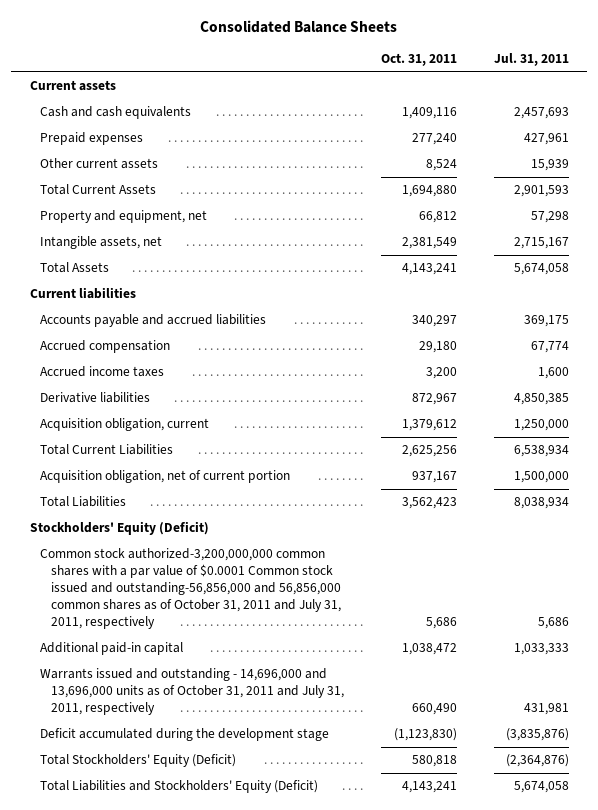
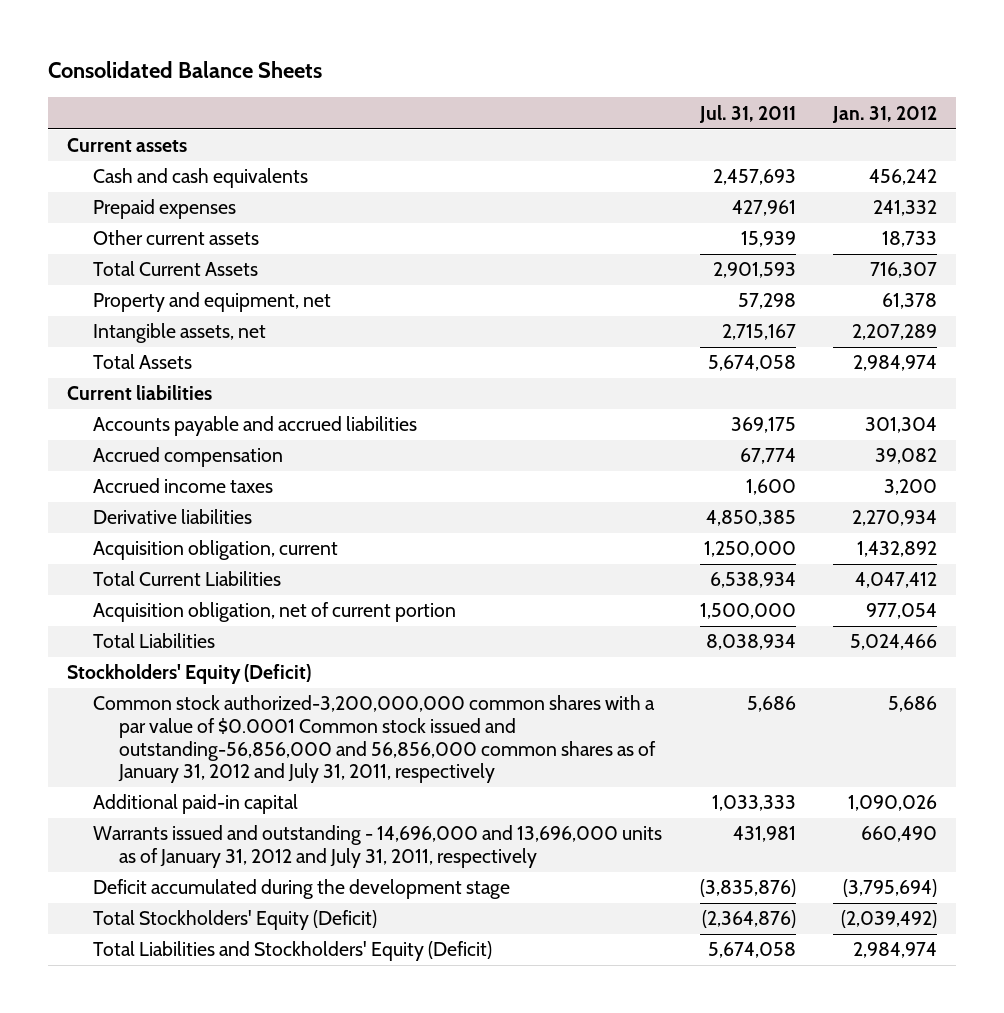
[380,53,457,67] Oct. 31, 2011 -> none
none -> [832,105,938,123] Jan. 31, 2012
[40,548,342,630] Common stock authorized-3,200,000,000 common shares with a par value of $0.0001 Common stock issued and outstanding-56,856,000 and 56,856,000 common shares as of October 31, 2011 and July 31, 2011, respectively -> [92,695,657,784] Common stock authorized-3,200,000,000 common shares with a par value of $0.0001 Common stock issued and outstanding-56,856,000 and 56,856,000 common shares as of January 31, 2012 and July 31, 2011, respectively
[40,668,345,716] Warrants issued and outstanding - 14,696,000 and 13,696,000 units as of October 31, 2011 and July 31, 2011, respectively -> [92,825,662,869] Warrants issued and outstanding - 14,696,000 and 13,696,000 units as of January 31, 2012 and July 31, 2011, respectively

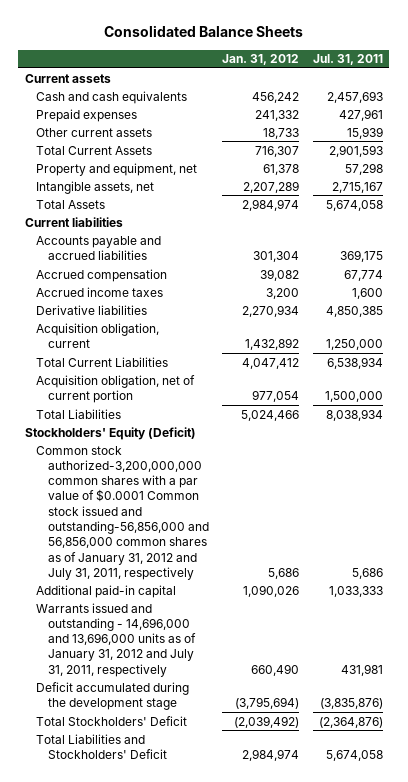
[92,910,377,931] Total Stockholders' Equity (Deficit) -> [36,715,188,726] Total Stockholders' Deficit
[92,941,492,962] Total Liabilities and Stockholders' Equity (Deficit) -> [36,733,167,759] Total Liabilities and Stockholders' Deficit

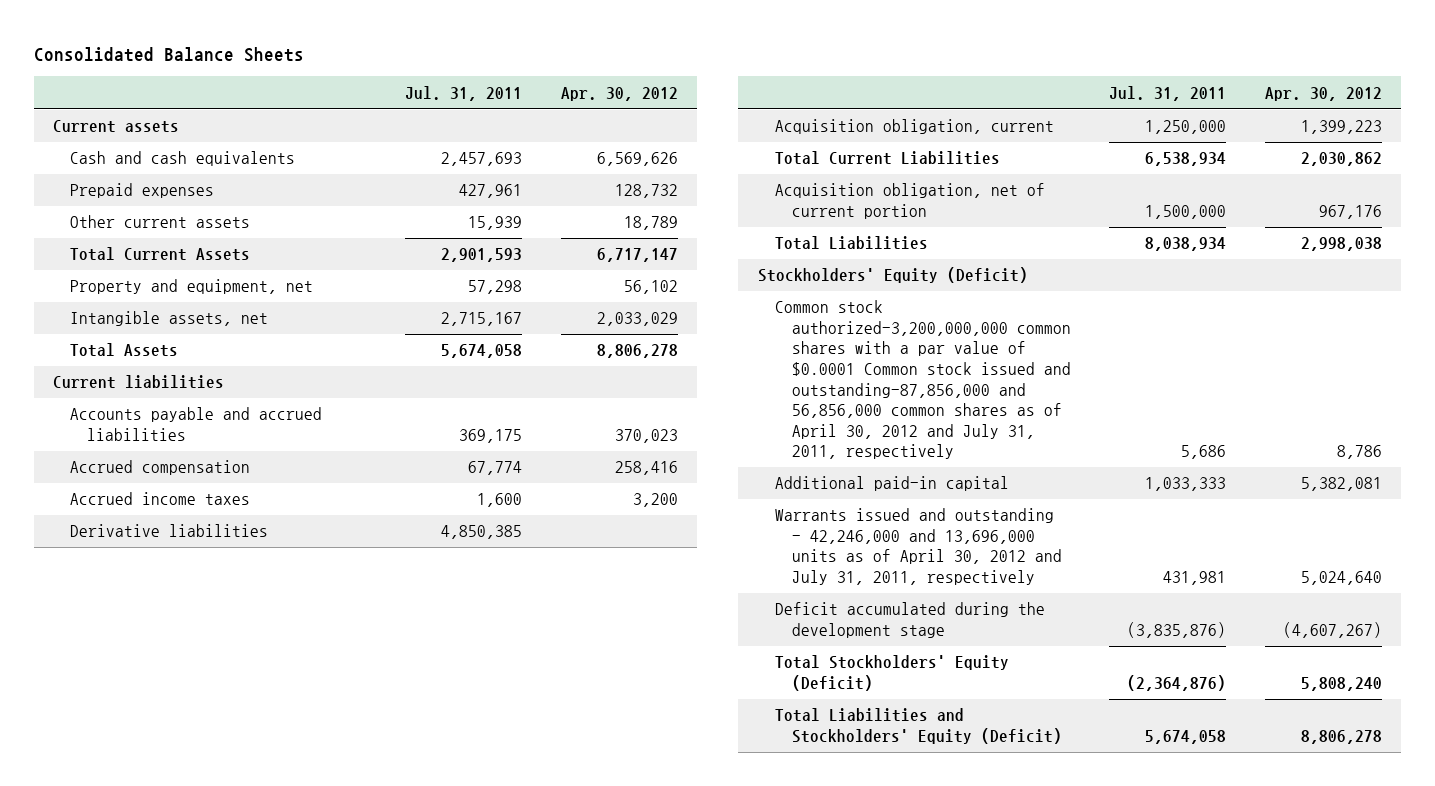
[222,54,300,66] Jan. 31, 2012 -> none
none -> [560,86,678,101] Apr. 30, 2012
[36,445,209,580] Common stock authorized-3,200,000,000 common shares with a par value of $0.0001 Common stock issued and outstanding-56,856,000 and 56,856,000 common shares as of January 31, 2012 and July 31, 2011, respectively -> [774,300,1071,460] Common stock authorized-3,200,000,000 common shares with a par value of $0.0001 Common stock issued and outstanding-87,856,000 and 56,856,000 common shares as of April 30, 2012 and July 31, 2011, respectively
[36,602,196,677] Warrants issued and outstanding - 14,696,000 and 13,696,000 units as of January 31, 2012 and July 31, 2011, respectively -> [774,508,1062,586] Warrants issued and outstanding - 42,246,000 and 13,696,000 units as of April 30, 2012 and July 31, 2011, respectively
[36,715,188,726] Total Stockholders' Deficit -> [774,655,1009,691] Total Stockholders' Equity (Deficit)
[36,733,167,759] Total Liabilities and Stockholders' Deficit -> [774,708,1062,744] Total Liabilities and Stockholders' Equity (Deficit)

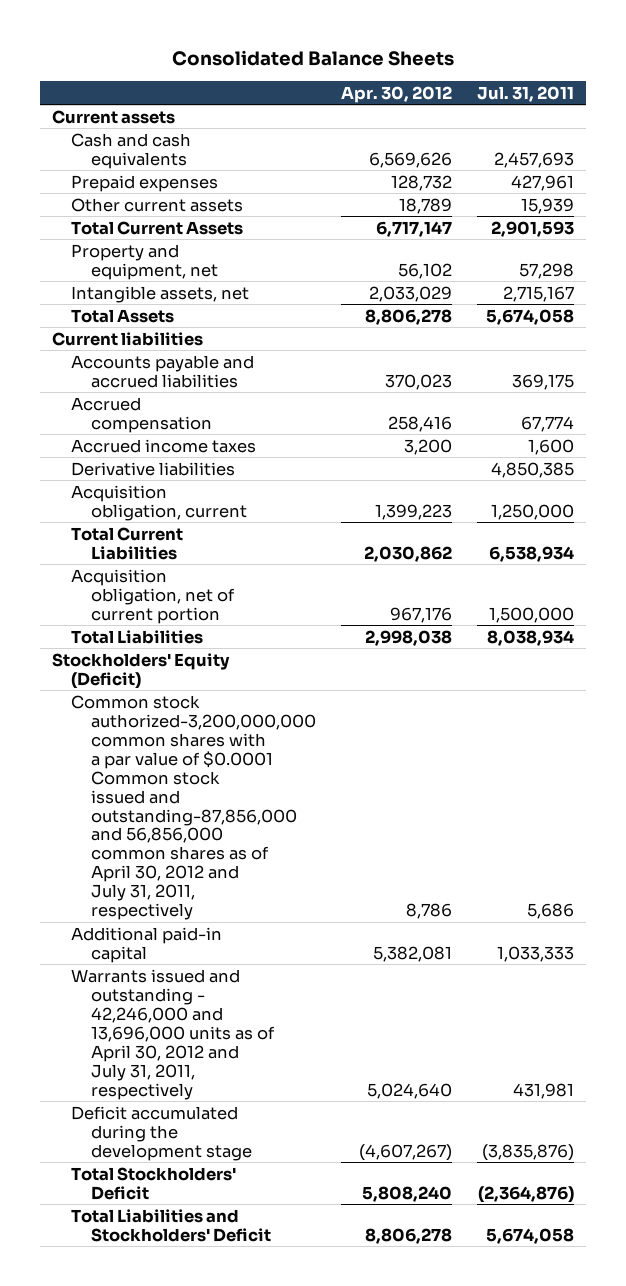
[774,655,1009,691] Total Stockholders' Equity (Deficit) -> [71,1166,237,1200] Total Stockholders' Deficit
[774,708,1062,744] Total Liabilities and Stockholders' Equity (Deficit) -> [71,1208,271,1242] Total Liabilities and Stockholders' Deficit

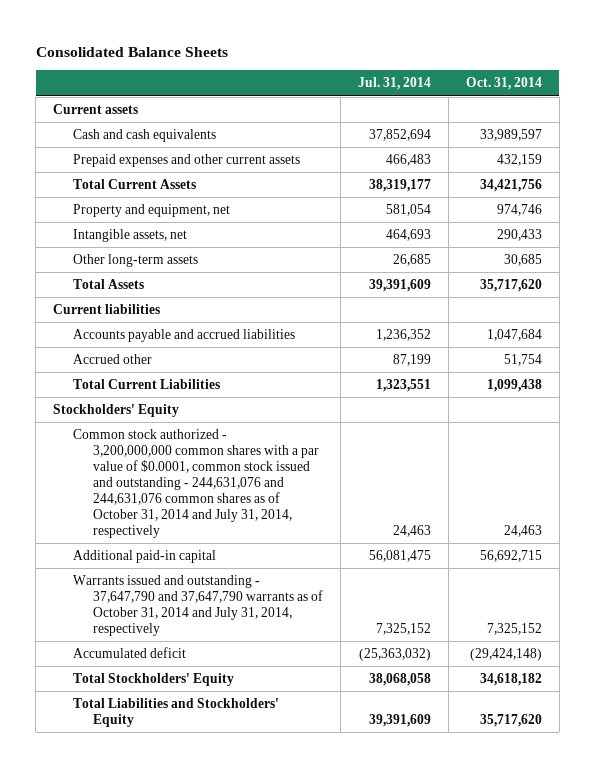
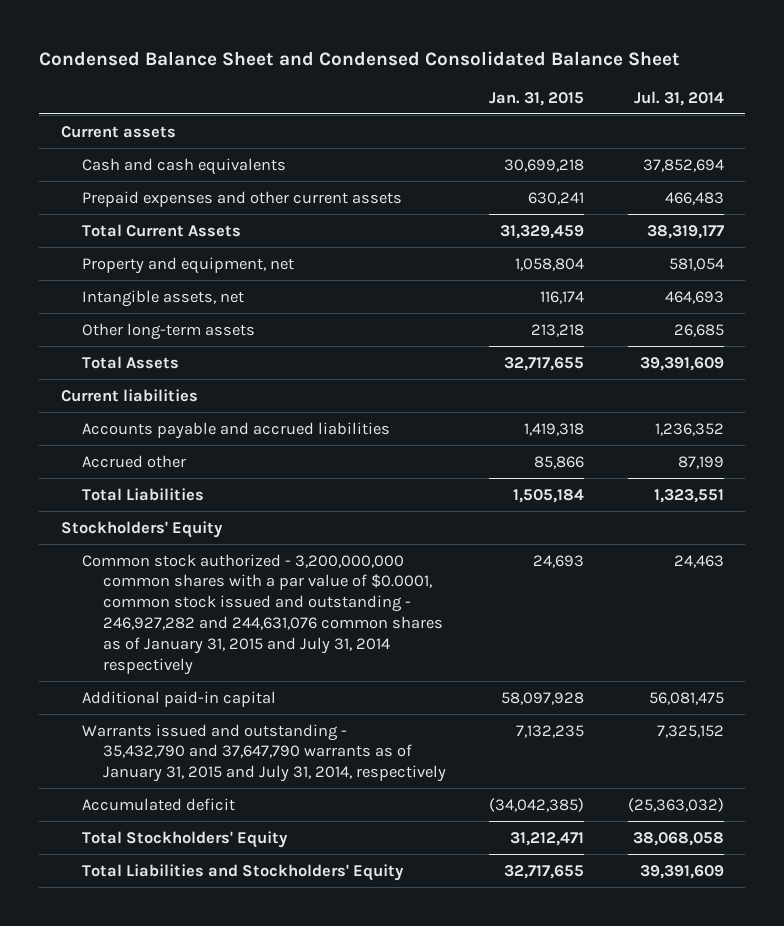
[35,46,228,57] Consolidated Balance Sheets -> [38,50,680,66] Condensed Balance Sheet and Condensed Consolidated Balance Sheet
[465,77,542,91] Oct. 31, 2014 -> none
none -> [489,91,585,106] Jan. 31, 2015
[73,379,221,390] Total Current Liabilities -> [81,487,204,501] Total Liabilities
[73,429,320,538] Common stock authorized - 3,200,000,000 common shares with a par value of $0.0001, common stock issued and outstanding - 244,631,076 and 244,631,076 common shares as of October 31, 2014 and July 31, 2014, respectively -> [81,553,443,675] Common stock authorized - 3,200,000,000 common shares with a par value of $0.0001, common stock issued and outstanding - 246,927,282 and 244,631,076 common shares as of January 31, 2015 and July 31, 2014 respectively
[73,575,324,636] Warrants issued and outstanding - 37,647,790 and 37,647,790 warrants as of October 31, 2014 and July 31, 2014, respectively -> [81,723,446,783] Warrants issued and outstanding - 35,432,790 and 37,647,790 warrants as of January 31, 2015 and July 31, 2014, respectively

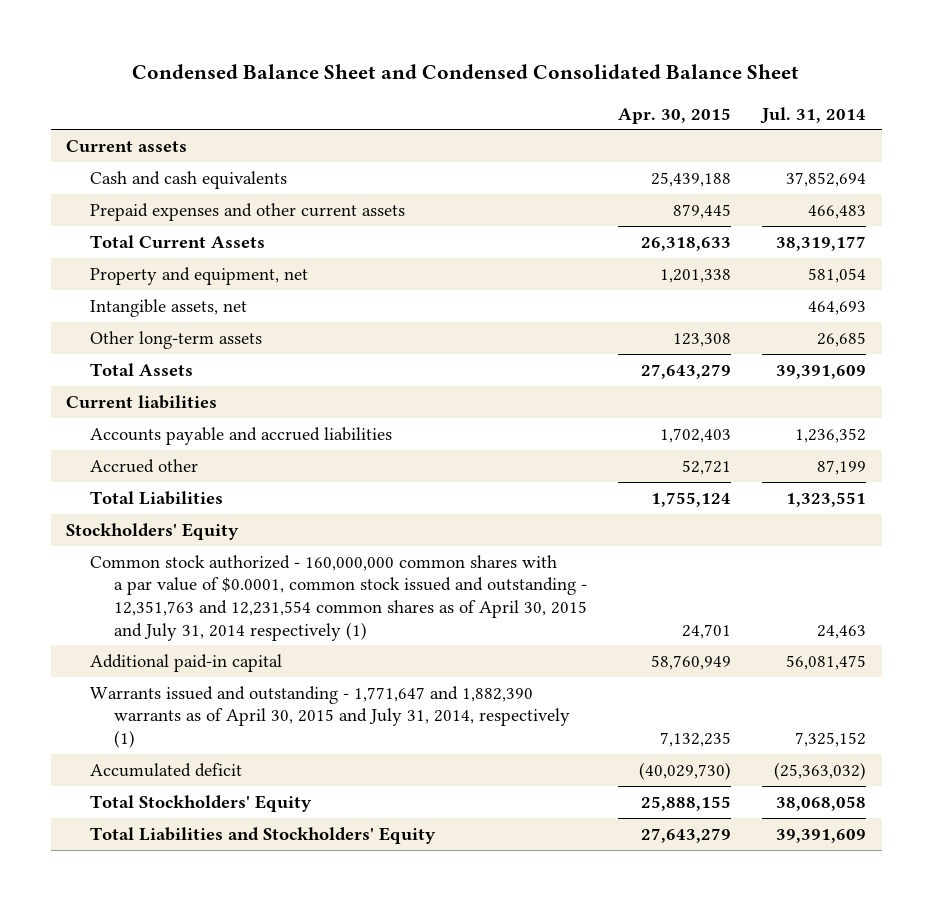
[489,91,585,106] Jan. 31, 2015 -> none
none -> [618,107,732,124] Apr. 30, 2015
[81,553,443,675] Common stock authorized - 3,200,000,000 common shares with a par value of $0.0001, common stock issued and outstanding - 246,927,282 and 244,631,076 common shares as of January 31, 2015 and July 31, 2014 respectively -> [90,554,587,641] Common stock authorized - 160,000,000 common shares with a par value of $0.0001, common stock issued and outstanding - 12,351,763 and 12,231,554 common shares as of April 30, 2015 and July 31, 2014 respectively (1)
[81,723,446,783] Warrants issued and outstanding - 35,432,790 and 37,647,790 warrants as of January 31, 2015 and July 31, 2014, respectively -> [90,685,570,748] Warrants issued and outstanding - 1,771,647 and 1,882,390 warrants as of April 30, 2015 and July 31, 2014, respectively (1)

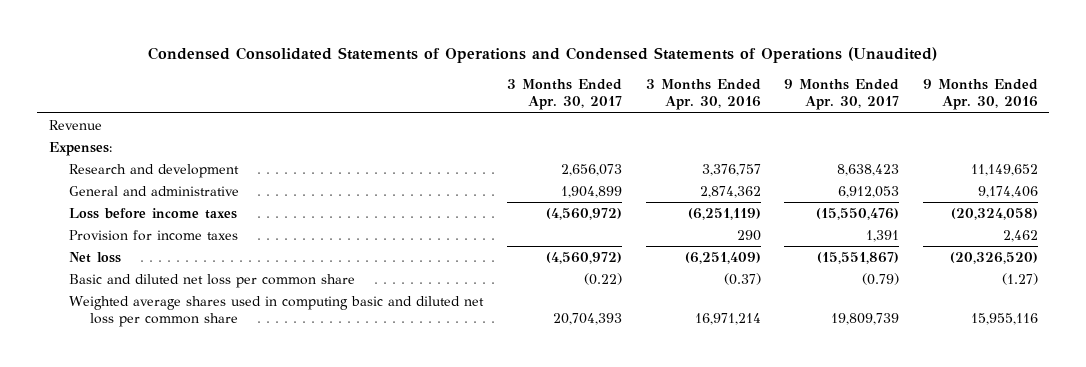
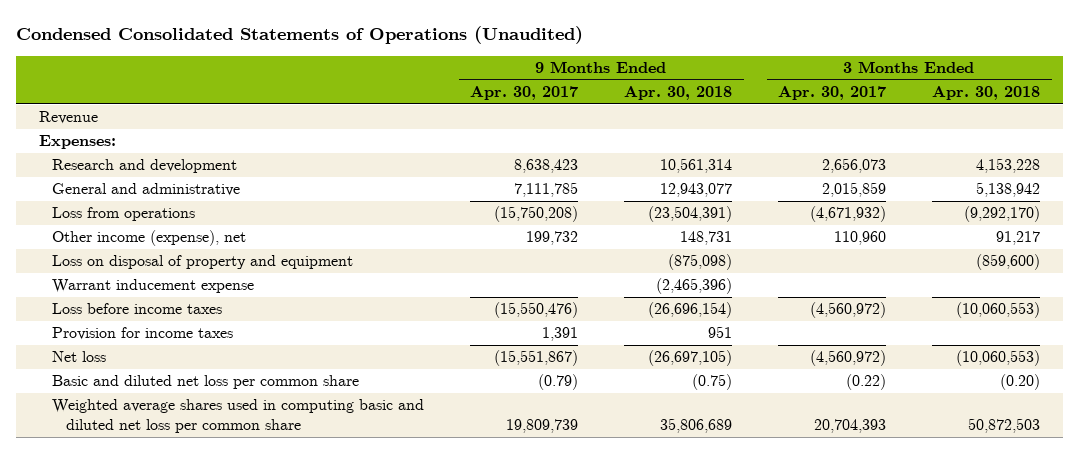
[148,46,938,63] Condensed Consolidated Statements of Operations and Condensed Statements of Operations (Unaudited) -> [16,26,584,45] Condensed Consolidated Statements of Operations (Unaudited)
[645,78,761,111] 3 Months Ended Apr. 30, 2016 -> none
[922,78,1038,111] 9 Months Ended Apr. 30, 2016 -> none
none -> [624,86,733,101] Apr. 30, 2018
none -> [932,86,1041,101] Apr. 30, 2018
[560,185,622,198] 1,904,899 -> [822,182,887,198] 2,015,859
[838,185,900,198] 6,912,053 -> [514,182,579,198] 7,111,785
none -> [52,207,196,222] Loss from operations
none -> [52,230,247,247] Other income (expense), net
none -> [52,255,354,270] Loss on disposal of property and equipment
none -> [52,279,255,294] Warrant inducement expense

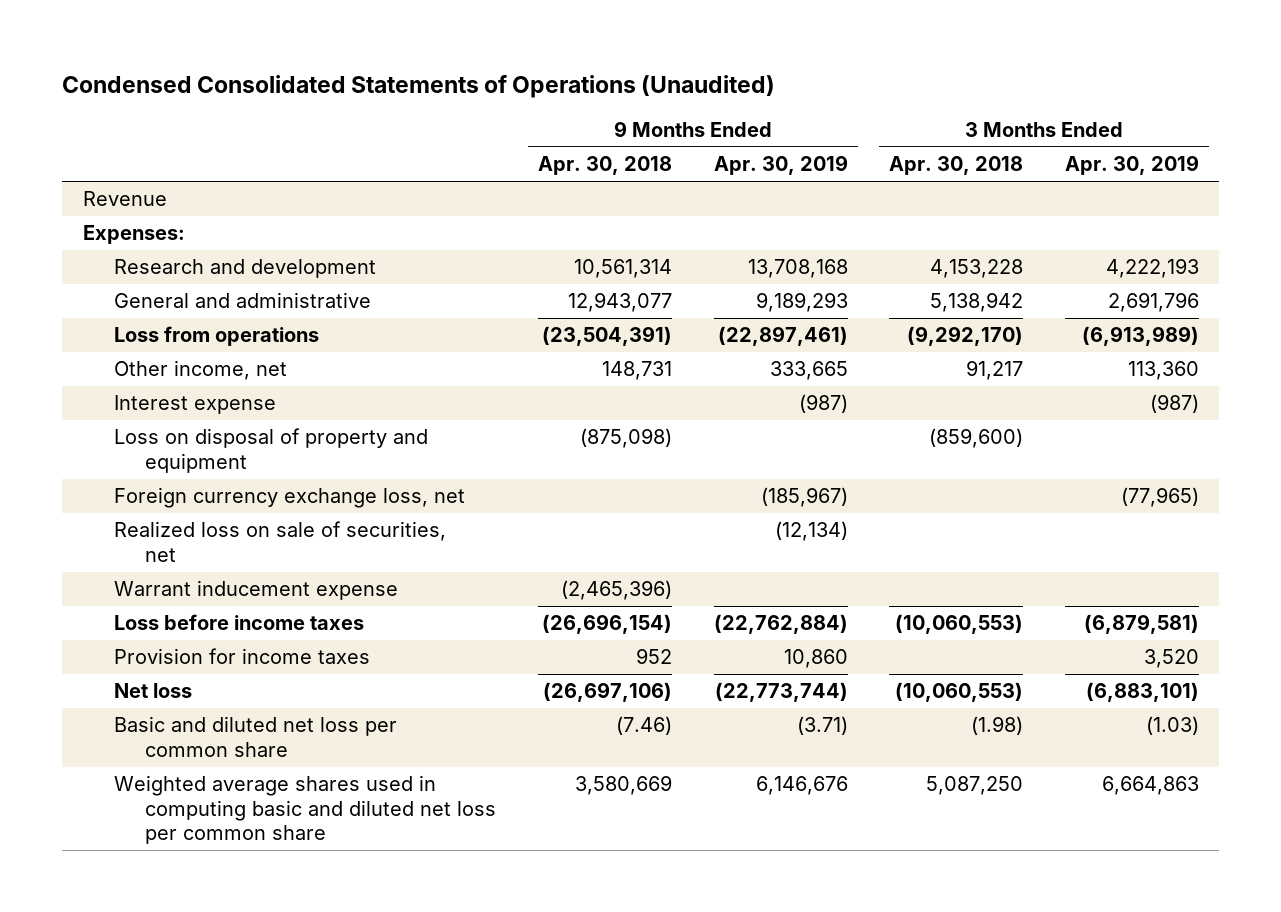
[470,86,579,101] Apr. 30, 2017 -> none
[778,86,887,101] Apr. 30, 2017 -> none
none -> [713,155,848,176] Apr. 30, 2019
none -> [1064,155,1199,176] Apr. 30, 2019
[52,230,247,247] Other income (expense), net -> [114,360,288,381] Other income, net
none -> [114,395,277,415] Interest expense
none -> [114,487,466,509] Foreign currency exchange loss, net
none -> [114,521,447,562] Realized loss on sale of securities, net
[708,326,733,339] 951 -> [635,648,672,665] 952
[648,350,733,367] (26,697,105) -> [542,682,672,703] (26,697,106)
[692,374,733,391] (0.75) -> [615,716,672,736] (7.46)
[1000,374,1041,391] (0.20) -> [971,716,1024,736] (1.98)
[660,418,733,434] 35,806,689 -> [574,775,672,796] 3,580,669
[968,418,1041,434] 50,872,503 -> [926,776,1024,796] 5,087,250

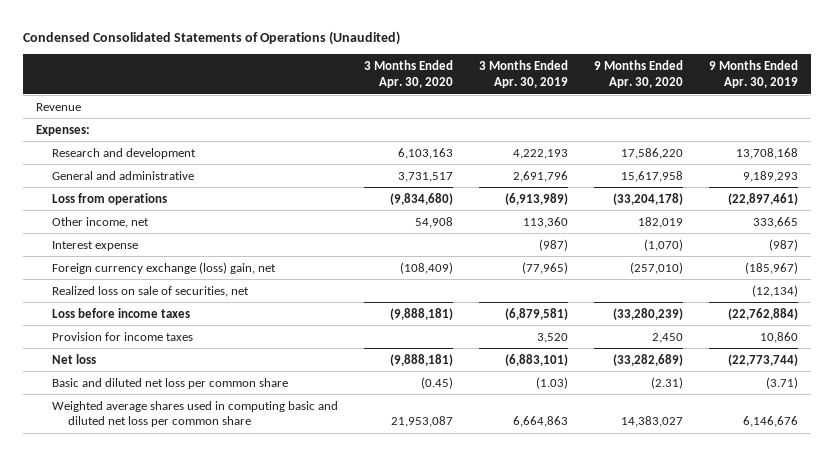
[537,156,672,176] Apr. 30, 2018 -> none
[889,156,1024,176] Apr. 30, 2018 -> none
none -> [363,60,453,88] 3 Months Ended Apr. 30, 2020
none -> [593,60,683,88] 9 Months Ended Apr. 30, 2020
[114,428,429,473] Loss on disposal of property and equipment -> none
[114,487,466,509] Foreign currency exchange loss, net -> [51,261,276,274] Foreign currency exchange (loss) gain, net
[114,580,399,601] Warrant inducement expense -> none

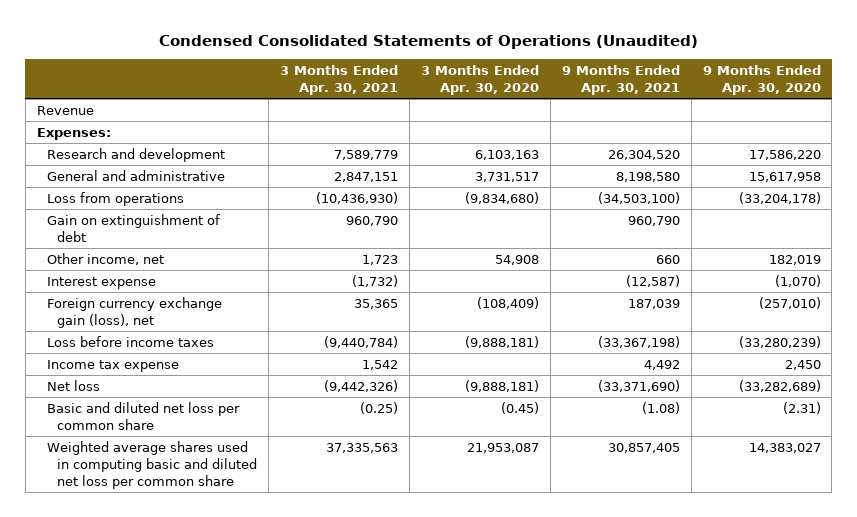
[478,60,568,88] 3 Months Ended Apr. 30, 2019 -> none
[708,60,798,88] 9 Months Ended Apr. 30, 2019 -> none
none -> [279,64,398,96] 3 Months Ended Apr. 30, 2021
none -> [561,64,680,96] 9 Months Ended Apr. 30, 2021
none -> [46,213,220,243] Gain on extinguishment of debt
[51,285,249,297] Realized loss on sale of securities, net -> none
[51,261,276,274] Foreign currency exchange (loss) gain, net -> [46,296,222,329] Foreign currency exchange gain (loss), net
[51,331,193,341] Provision for income taxes -> [46,359,179,372] Income tax expense

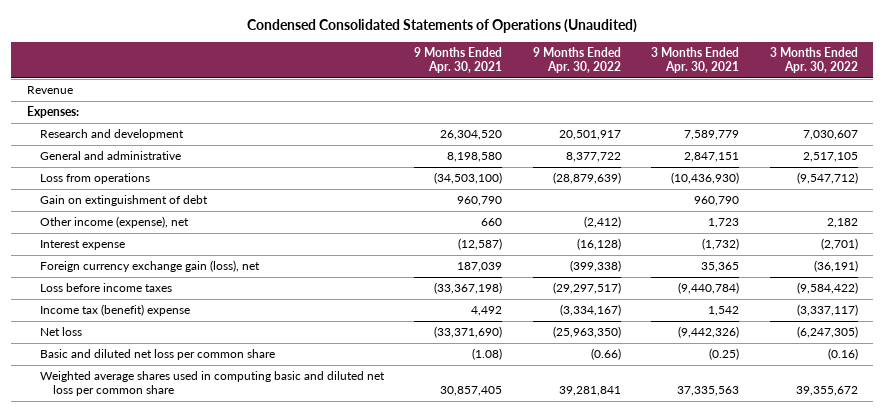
[420,64,539,96] 3 Months Ended Apr. 30, 2020 -> none
[702,64,821,96] 9 Months Ended Apr. 30, 2020 -> none
none -> [532,46,621,73] 9 Months Ended Apr. 30, 2022
none -> [769,46,858,73] 3 Months Ended Apr. 30, 2022
[46,252,164,265] Other income, net -> [39,216,189,229] Other income (expense), net
[46,359,179,372] Income tax expense -> [39,304,190,317] Income tax (benefit) expense

